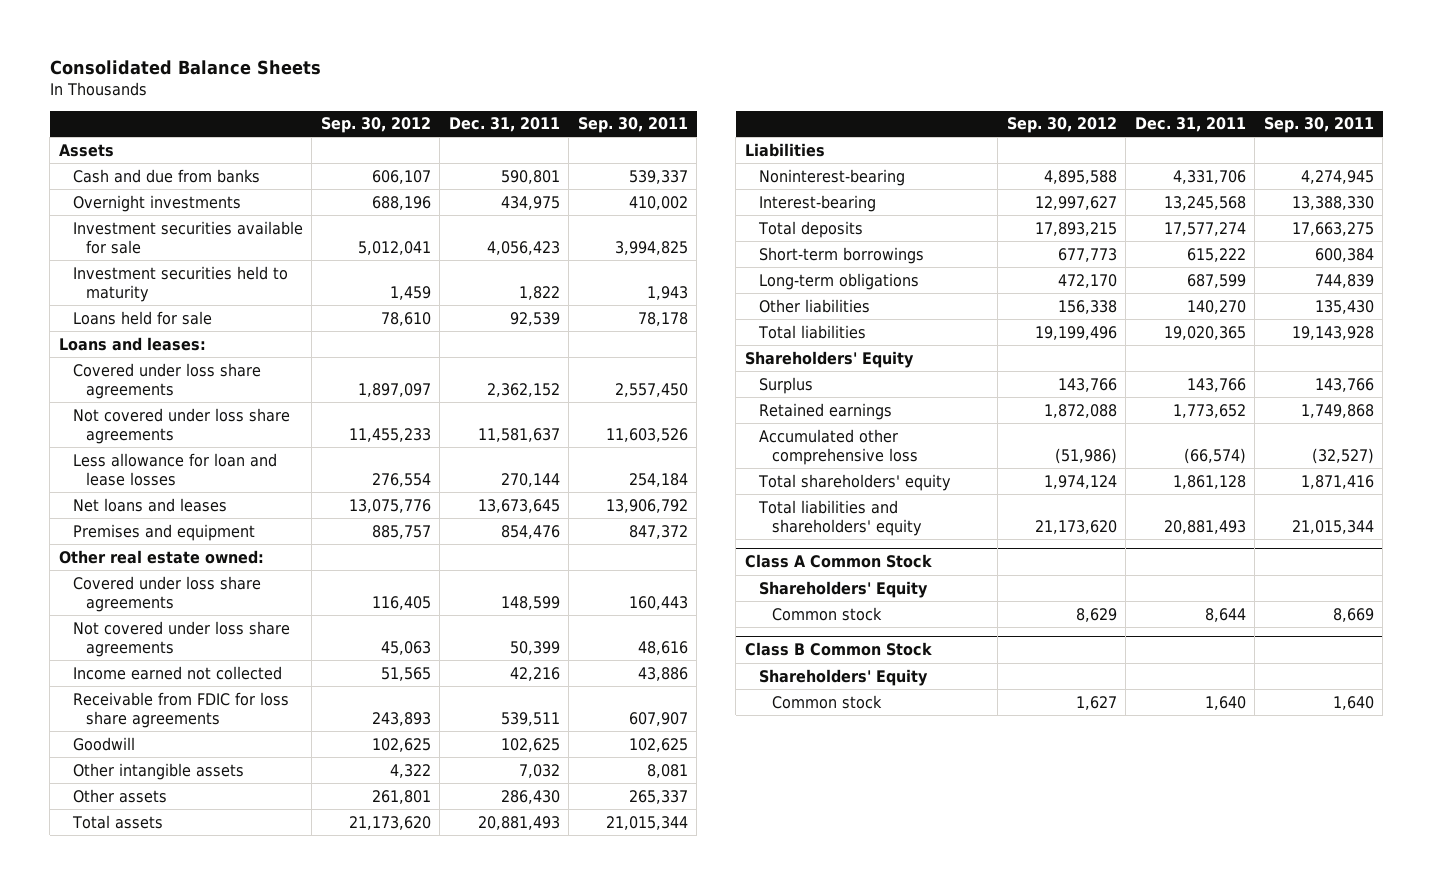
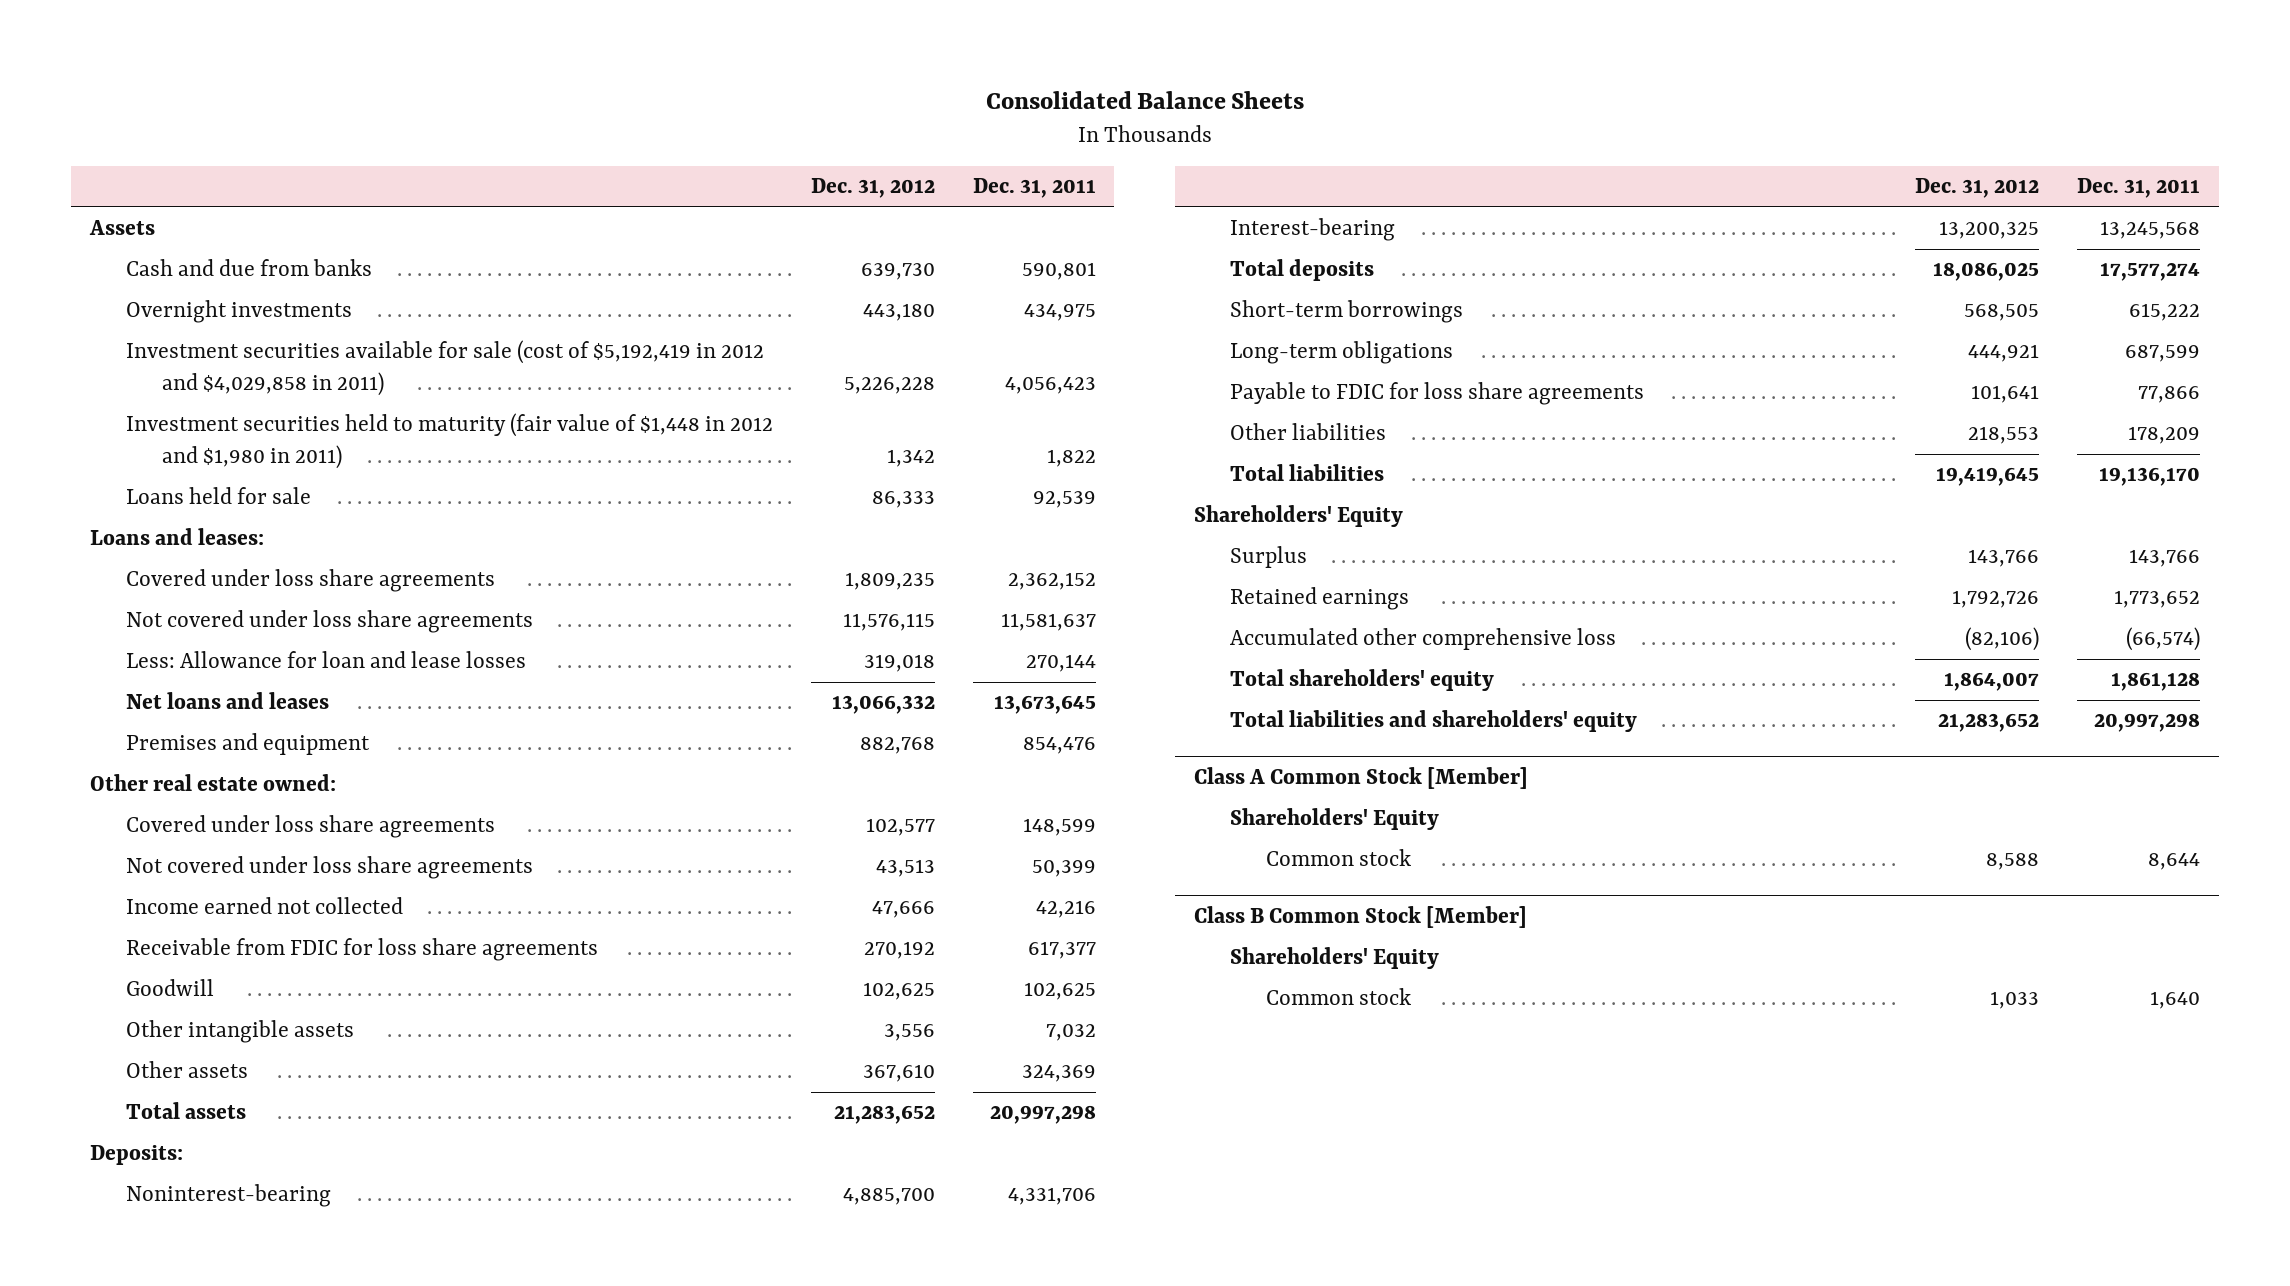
[320,117,431,134] Sep. 30, 2012 -> none
[577,117,688,134] Sep. 30, 2011 -> none
none -> [810,178,935,199] Dec. 31, 2012
[72,220,303,255] Investment securities available for sale -> [126,340,765,396] Investment securities available for sale (cost of $5,192,419 in 2012 and $4,029,858 in 2011)
[72,265,288,303] Investment securities held to maturity -> [126,413,774,469] Investment securities held to maturity (fair value of $1,448 in 2012 and $1,980 in 2011)
[72,452,277,487] Less allowance for loan and lease losses -> [126,651,527,669] Less: Allowance for loan and lease losses
[500,712,560,727] 539,511 -> [1027,941,1096,960] 617,377
[744,142,825,157] Liabilities -> none
[500,789,560,804] 286,430 -> [1021,1065,1096,1083] 324,369
[477,815,560,830] 20,881,493 -> [989,1105,1096,1125] 20,997,298
none -> [89,1145,183,1166] Deposits:
none -> [1230,382,1645,406] Payable to FDIC for loss share agreements
[1186,299,1246,314] 140,270 -> [2127,426,2200,445] 178,209
[1163,325,1246,340] 19,020,365 -> [2098,467,2200,487] 19,136,170
[1163,520,1246,535] 20,881,493 -> [2093,713,2200,733] 20,997,298
[744,554,932,569] Class A Common Stock -> [1194,767,1529,790] Class A Common Stock [Member]
[744,642,932,657] Class B Common Stock -> [1194,906,1528,929] Class B Common Stock [Member]

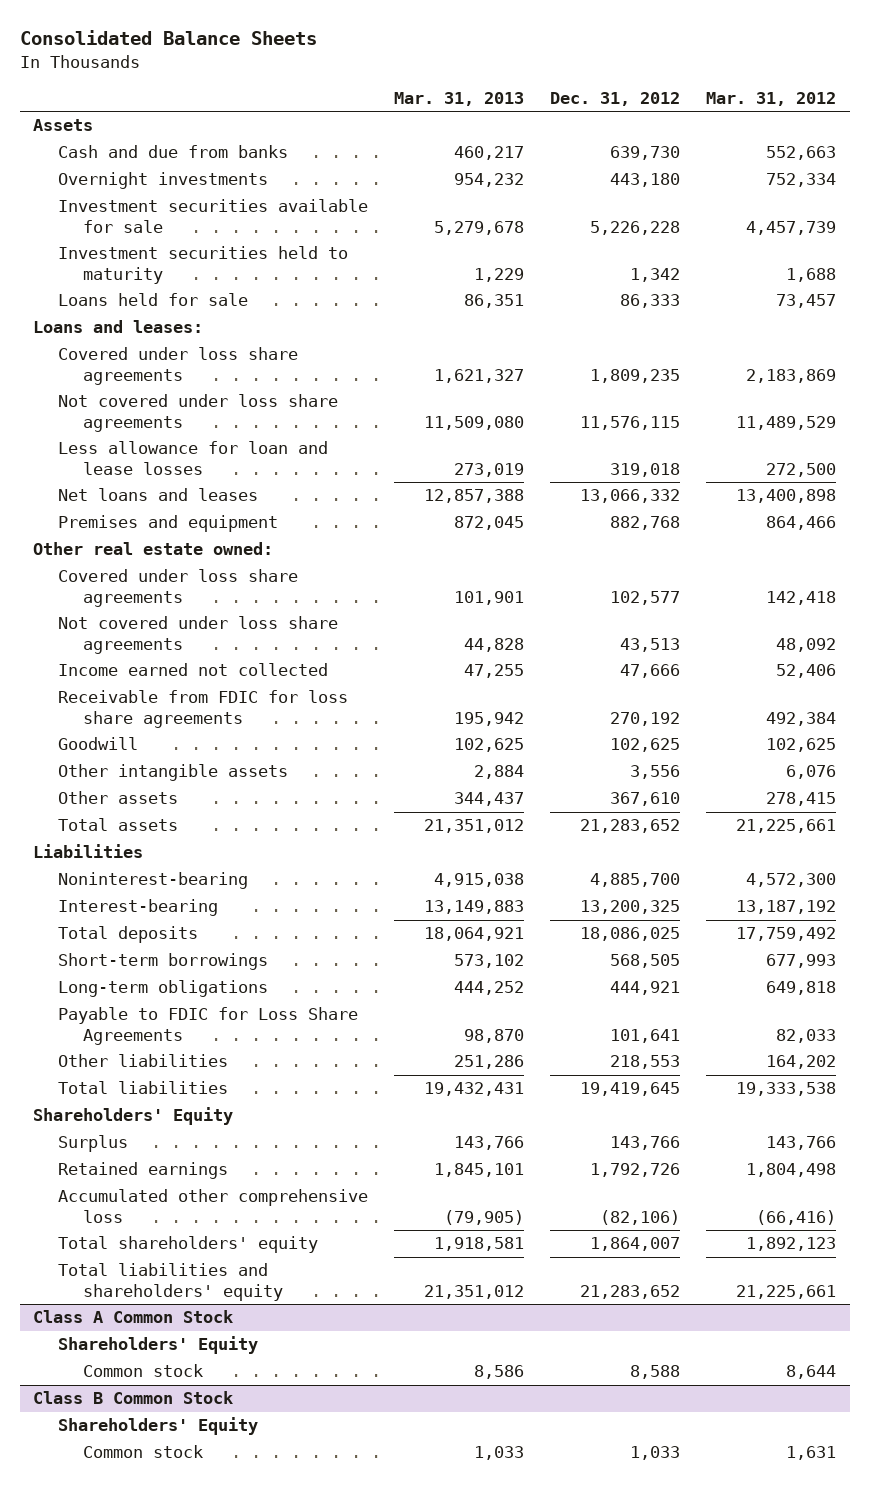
[972,178,1096,199] Dec. 31, 2011 -> none
none -> [394,91,525,106] Mar. 31, 2013
none -> [706,91,837,106] Mar. 31, 2012
[126,340,765,396] Investment securities available for sale (cost of $5,192,419 in 2012 and $4,029,858 in 2011) -> [58,199,369,234] Investment securities available for sale
[126,413,774,469] Investment securities held to maturity (fair value of $1,448 in 2012 and $1,980 in 2011) -> [58,246,349,285] Investment securities held to maturity
[126,651,527,669] Less: Allowance for loan and lease losses -> [58,441,329,476] Less allowance for loan and lease losses
[89,1145,183,1166] Deposits: -> none
none -> [32,844,143,859] Liabilities
[1230,382,1645,406] Payable to FDIC for loss share agreements -> [58,1007,359,1046] Payable to FDIC for Loss Share Agreements
[1194,767,1529,790] Class A Common Stock [Member] -> [32,1310,233,1324] Class A Common Stock
[1194,906,1528,929] Class B Common Stock [Member] -> [32,1391,233,1405] Class B Common Stock

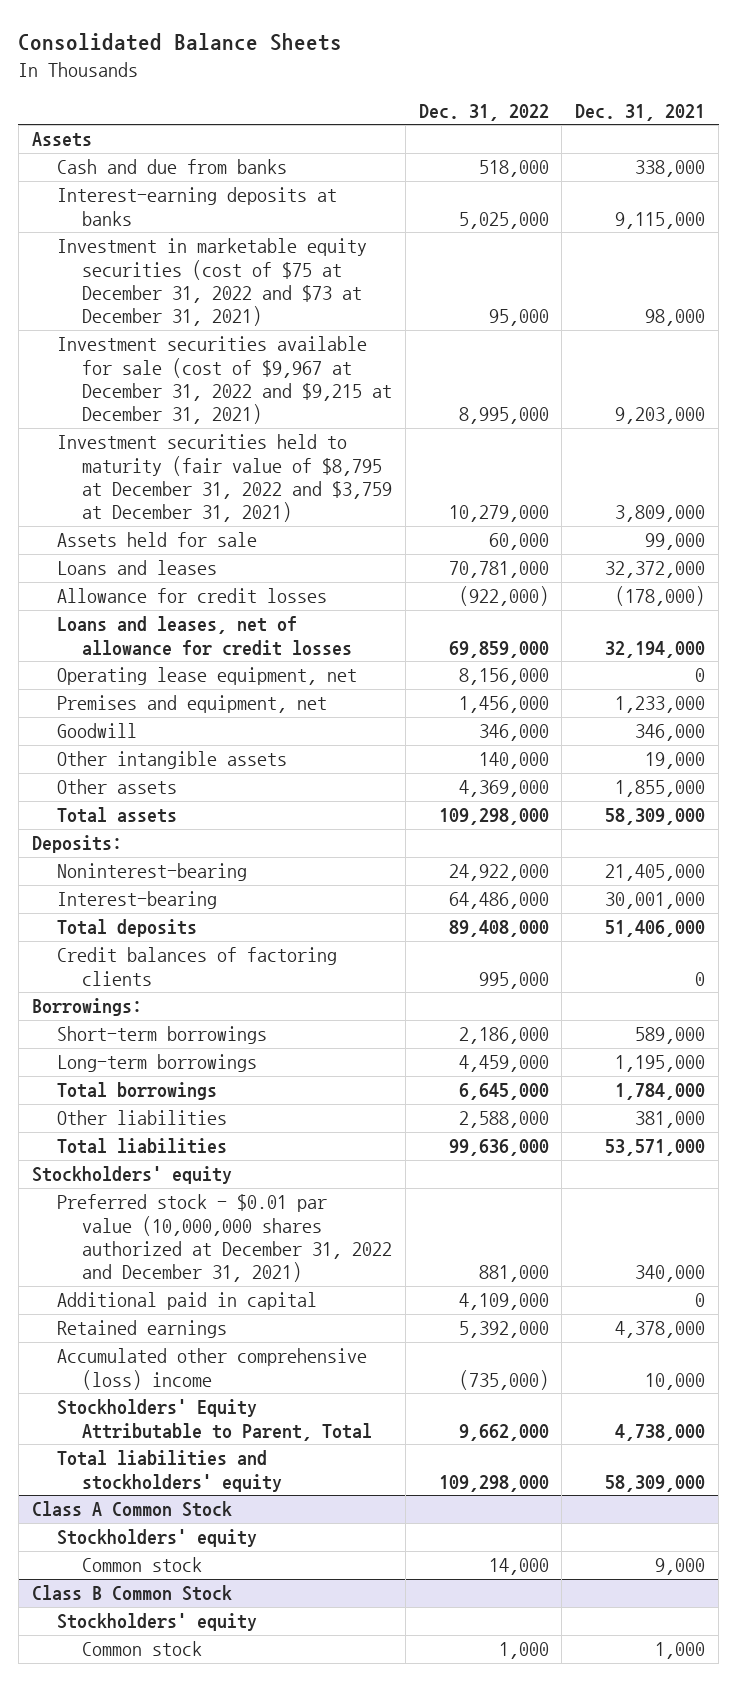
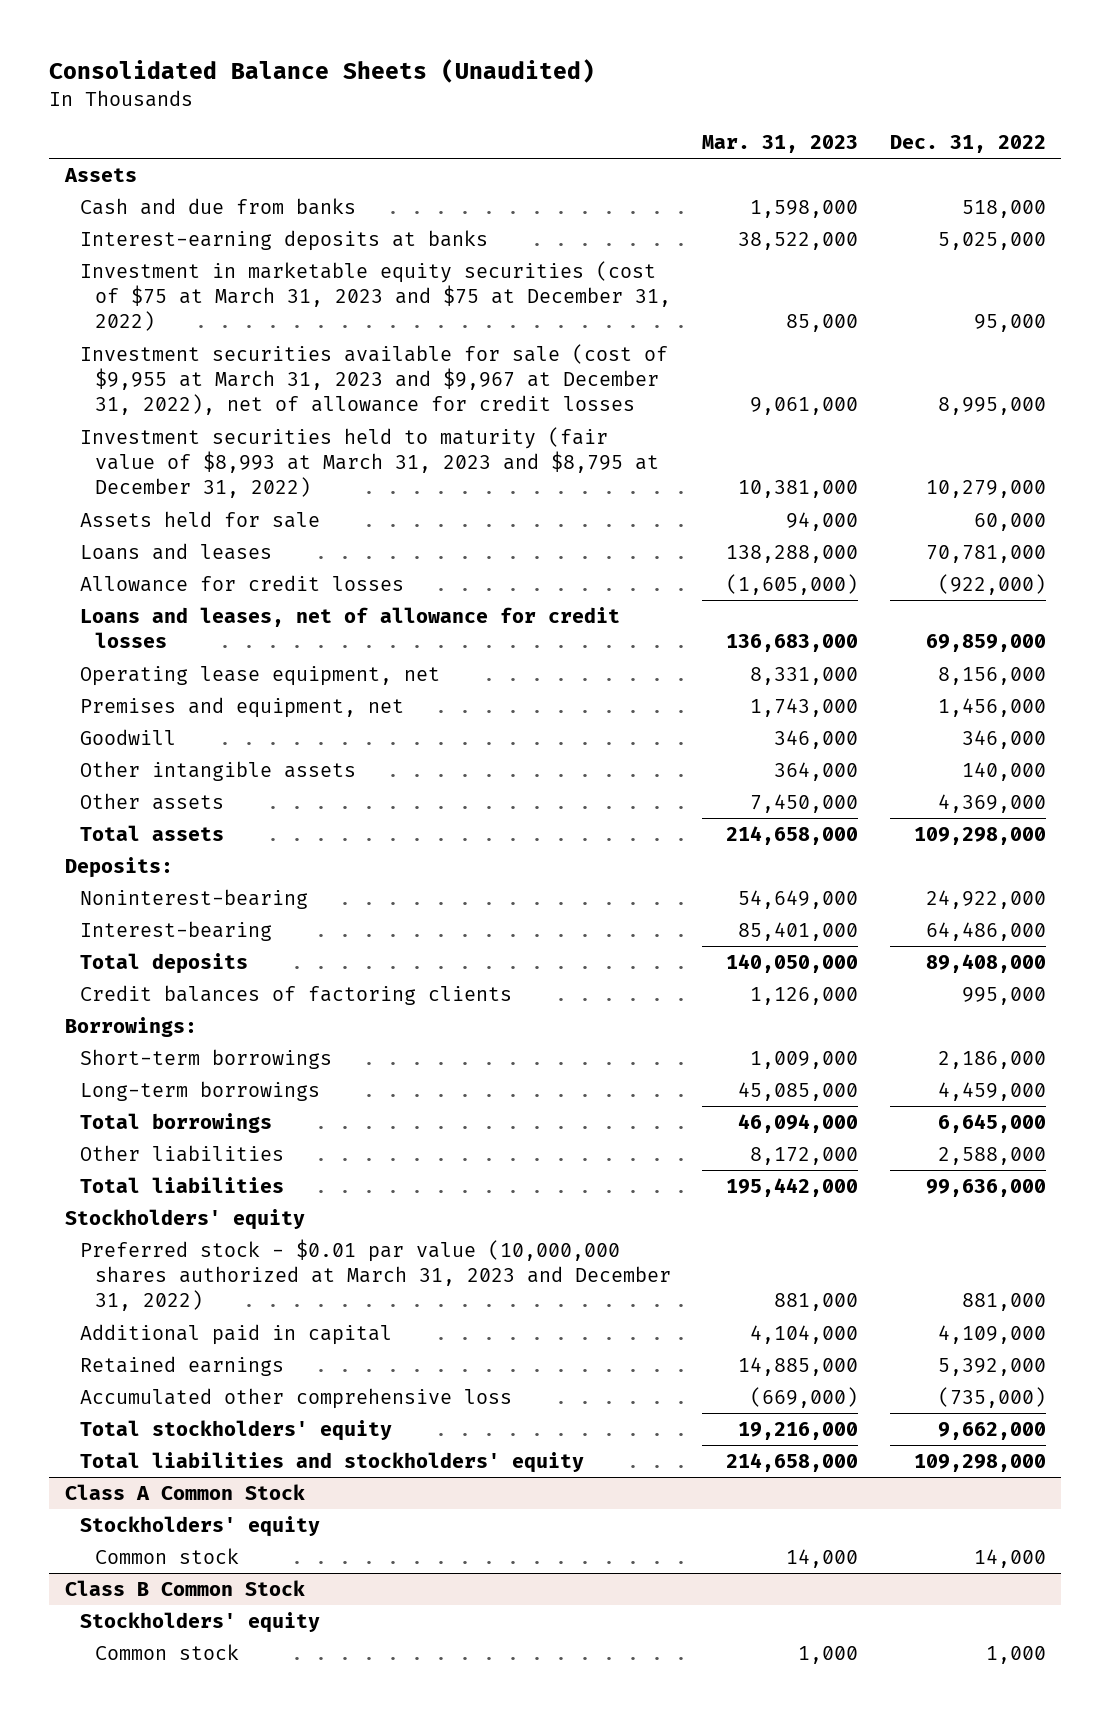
[18,33,343,52] Consolidated Balance Sheets -> [48,59,595,84] Consolidated Balance Sheets (Unaudited)
[575,103,706,121] Dec. 31, 2021 -> none
none -> [702,134,859,153] Mar. 31, 2023
[56,238,367,327] Investment in marketable equity securities (cost of $75 at December 31, 2022 and $73 at December 31, 2021) -> [79,261,672,332] Investment in marketable equity securities (cost of $75 at March 31, 2023 and $75 at December 31, 2022)
[56,336,393,425] Investment securities available for sale (cost of $9,967 at December 31, 2022 and $9,215 at December 31, 2021) -> [79,344,668,416] Investment securities available for sale (cost of $9,955 at March 31, 2023 and $9,967 at December 31, 2022), net of allowance for credit losses
[56,434,393,523] Investment securities held to maturity (fair value of $8,795 at December 31, 2022 and $3,759 at December 31, 2021) -> [79,427,660,499] Investment securities held to maturity (fair value of $8,993 at March 31, 2023 and $8,795 at December 31, 2022)
[56,1194,393,1283] Preferred stock - $0.01 par value (10,000,000 shares authorized at December 31, 2022 and December 31, 2021) -> [79,1239,672,1312] Preferred stock - $0.01 par value (10,000,000 shares authorized at March 31, 2023 and December 31, 2022)
[56,1348,367,1390] Accumulated other comprehensive (loss) income -> [79,1388,512,1410] Accumulated other comprehensive loss
[56,1399,373,1441] Stockholders' Equity Attributable to Parent, Total -> [79,1420,392,1442] Total stockholders' equity

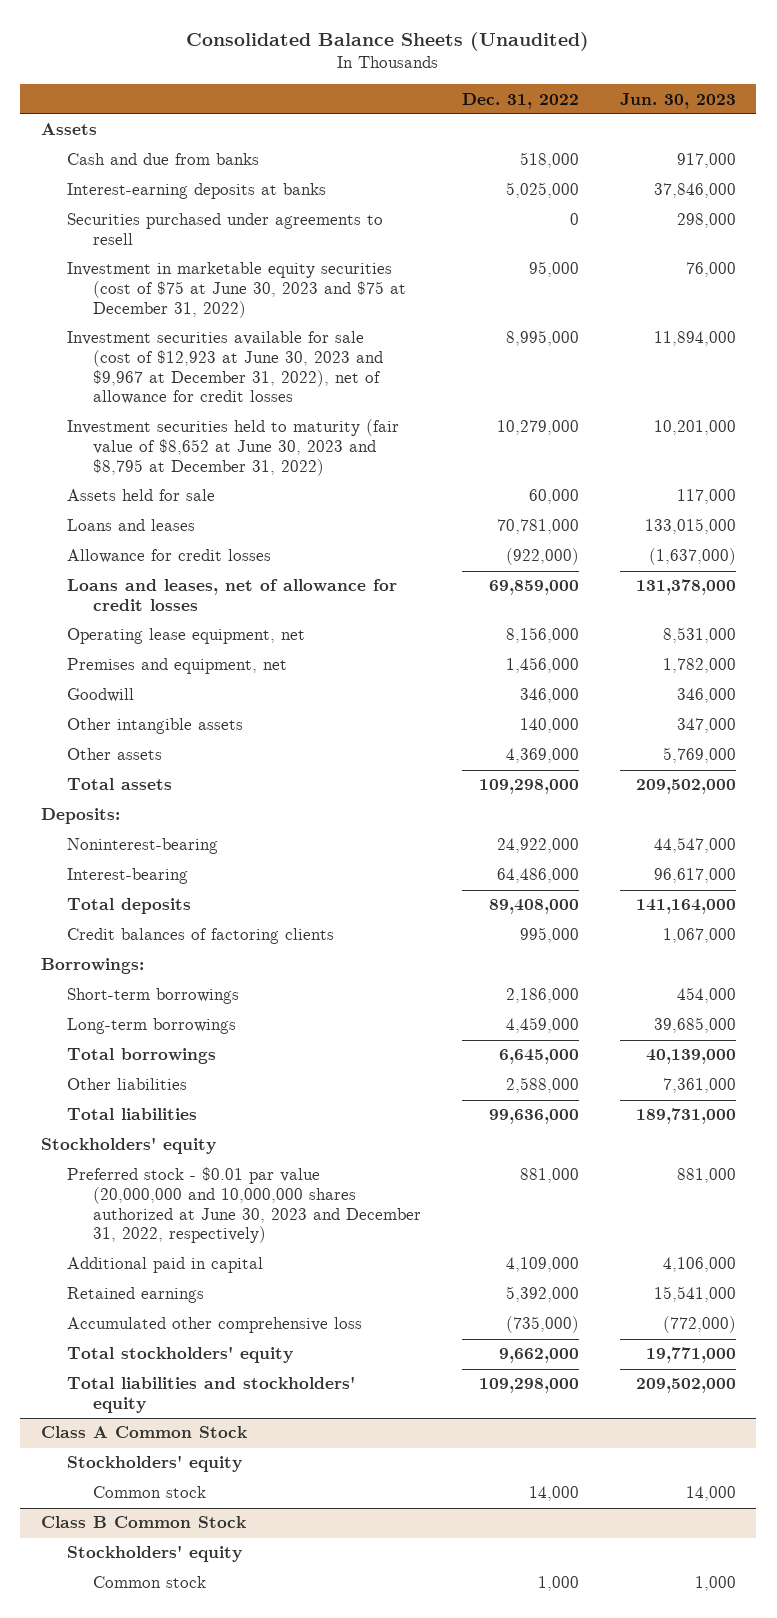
[702,134,859,153] Mar. 31, 2023 -> none
none -> [619,92,736,109] Jun. 30, 2023
none -> [66,213,383,246] Securities purchased under agreements to resell
[79,261,672,332] Investment in marketable equity securities (cost of $75 at March 31, 2023 and $75 at December 31, 2022) -> [66,262,406,318] Investment in marketable equity securities (cost of $75 at June 30, 2023 and $75 at December 31, 2022)
[79,344,668,416] Investment securities available for sale (cost of $9,955 at March 31, 2023 and $9,967 at December 31, 2022), net of allowance for credit losses -> [66,331,383,405] Investment securities available for sale (cost of $12,923 at June 30, 2023 and $9,967 at December 31, 2022), net of allowance for credit losses
[79,427,660,499] Investment securities held to maturity (fair value of $8,993 at March 31, 2023 and $8,795 at December 31, 2022) -> [66,419,399,476] Investment securities held to maturity (fair value of $8,652 at June 30, 2023 and $8,795 at December 31, 2022)
[79,1239,672,1312] Preferred stock - $0.01 par value (10,000,000 shares authorized at March 31, 2023 and December 31, 2022) -> [66,1167,421,1244] Preferred stock - $0.01 par value (20,000,000 and 10,000,000 shares authorized at June 30, 2023 and December 31, 2022, respectively)

